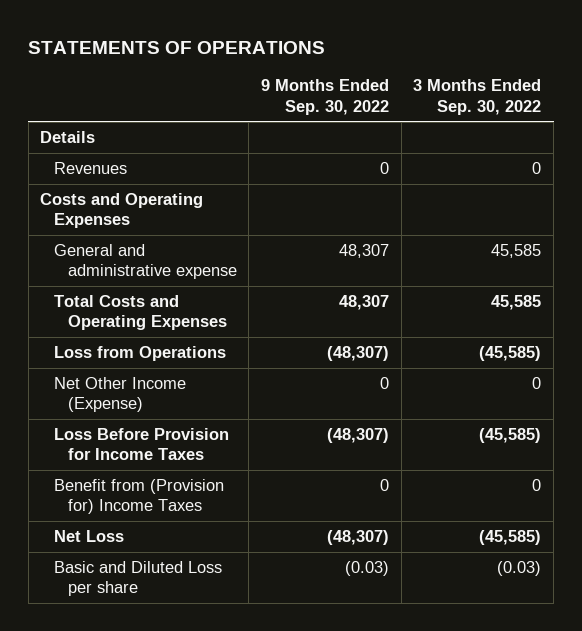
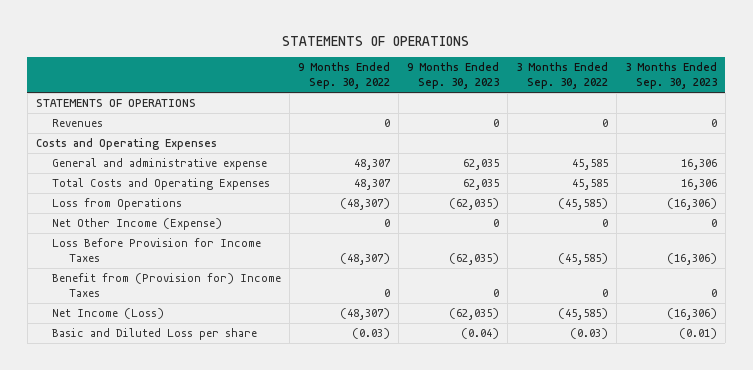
none -> [407,62,500,90] 9 Months Ended Sep. 30, 2023
none -> [624,62,717,90] 3 Months Ended Sep. 30, 2023
[40,131,96,144] Details -> none
none -> [35,99,196,108] STATEMENTS OF OPERATIONS
[53,530,124,543] Net Loss -> [52,308,165,320] Net Income (Loss)

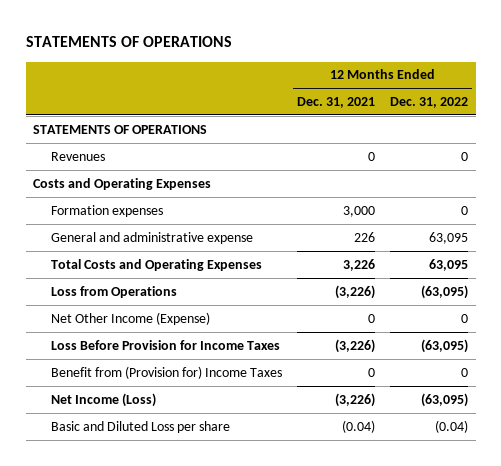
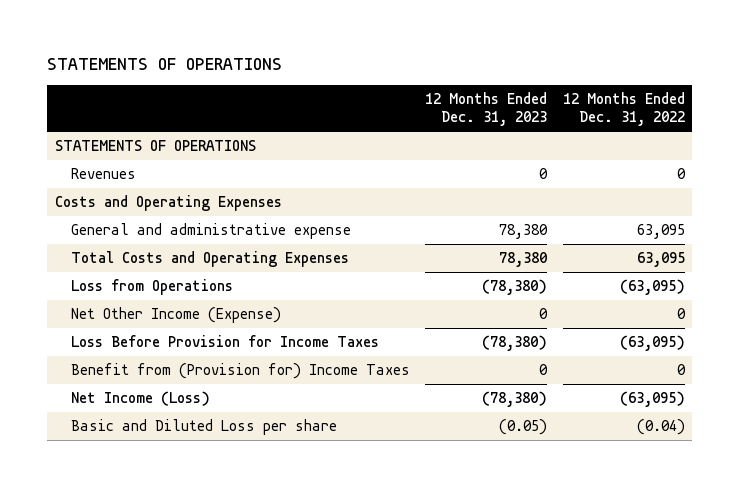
[296,97,375,109] Dec. 31, 2021 -> none
none -> [425,91,548,127] 12 Months Ended Dec. 31, 2023
[50,204,163,217] Formation expenses -> none

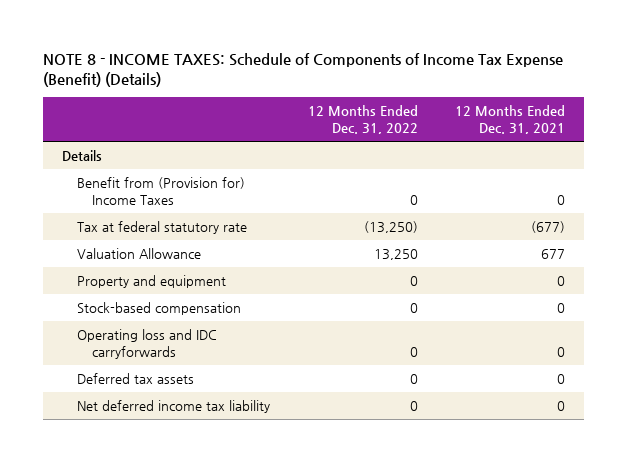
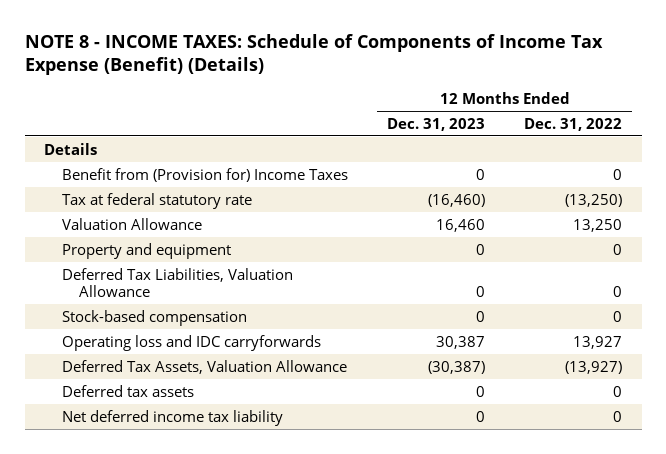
[455,105,566,135] 12 Months Ended Dec. 31, 2021 -> none
none -> [386,117,485,131] Dec. 31, 2023
none -> [61,267,293,298] Deferred Tax Liabilities, Valuation Allowance
[409,346,418,357] 0 -> [573,335,623,349] 13,927
none -> [61,359,347,374] Deferred Tax Assets, Valuation Allowance

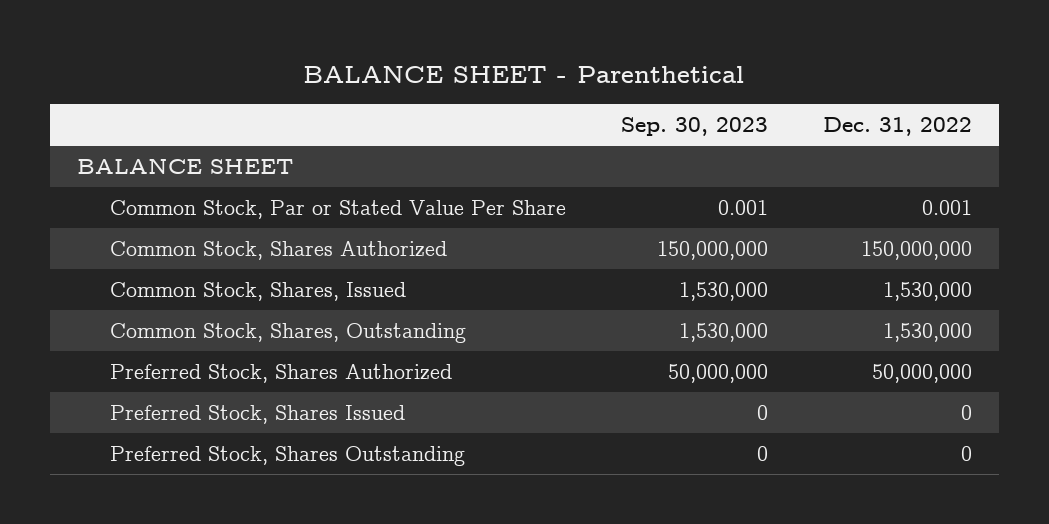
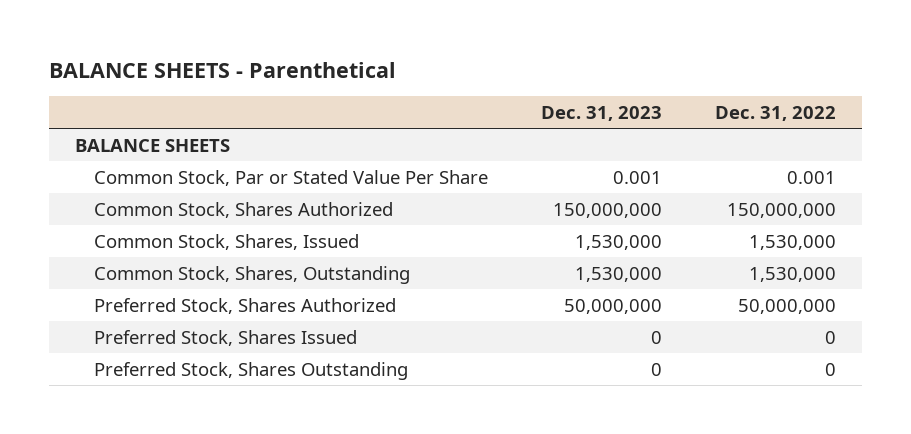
[303,65,745,83] BALANCE SHEET - Parenthetical -> [48,61,396,78] BALANCE SHEETS - Parenthetical
[621,116,769,136] Sep. 30, 2023 -> none
none -> [540,105,662,121] Dec. 31, 2023
[77,158,294,174] BALANCE SHEET -> [75,138,231,152] BALANCE SHEETS

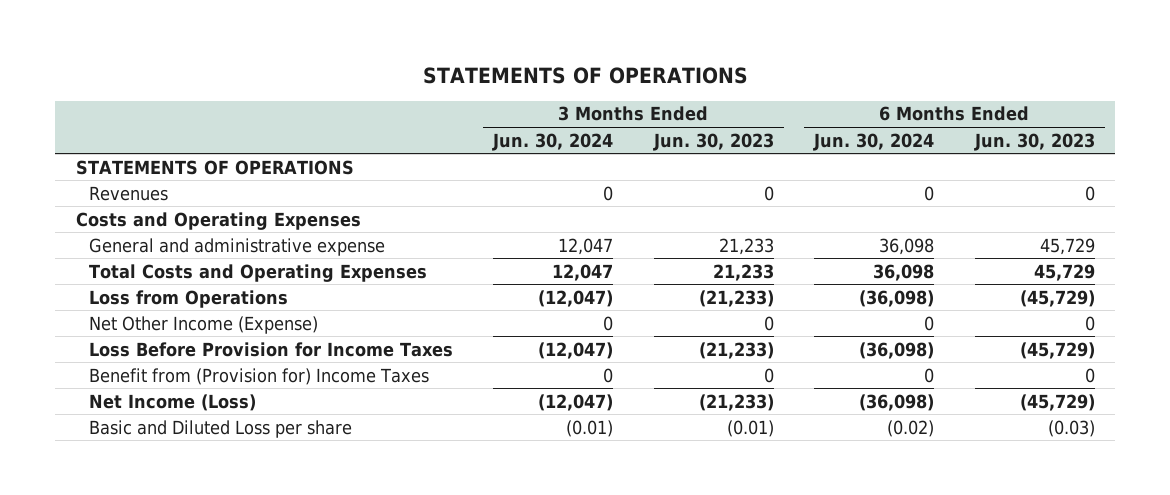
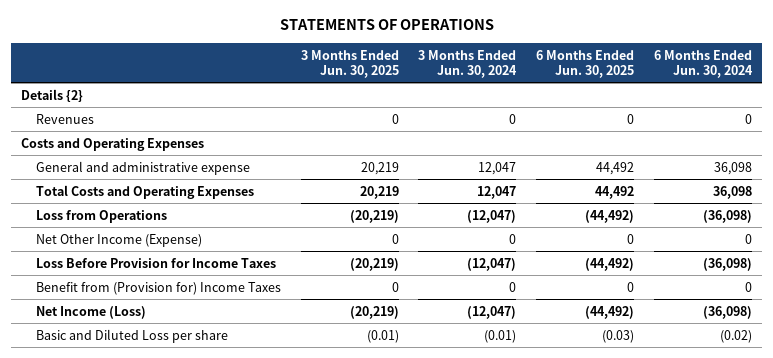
[652,132,774,151] Jun. 30, 2023 -> none
[973,132,1095,151] Jun. 30, 2023 -> none
none -> [300,49,399,78] 3 Months Ended Jun. 30, 2025
none -> [536,49,635,78] 6 Months Ended Jun. 30, 2025
[75,159,354,175] STATEMENTS OF OPERATIONS -> [21,88,84,102] Details {2}

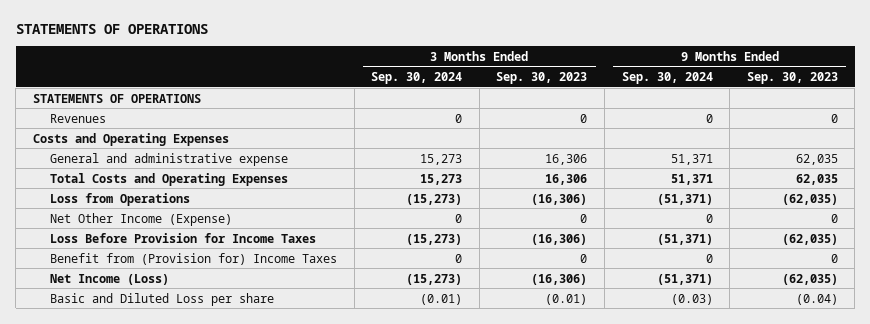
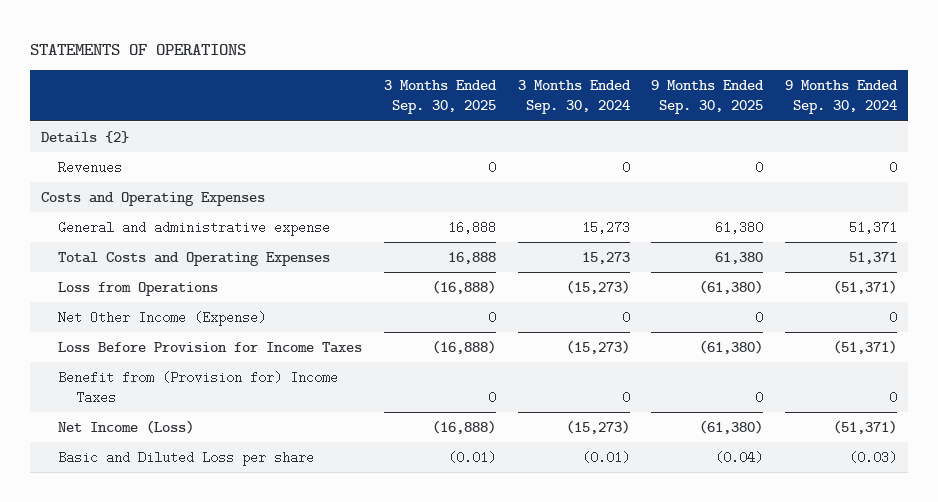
[496,72,588,85] Sep. 30, 2023 -> none
[746,72,838,85] Sep. 30, 2023 -> none
none -> [384,80,498,115] 3 Months Ended Sep. 30, 2025
none -> [651,80,765,115] 9 Months Ended Sep. 30, 2025
[32,93,201,103] STATEMENTS OF OPERATIONS -> [40,130,129,143] Details {2}

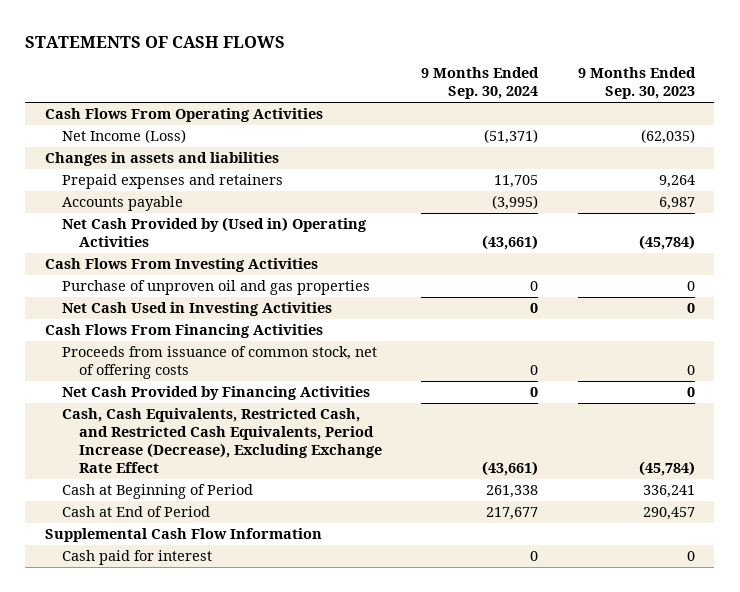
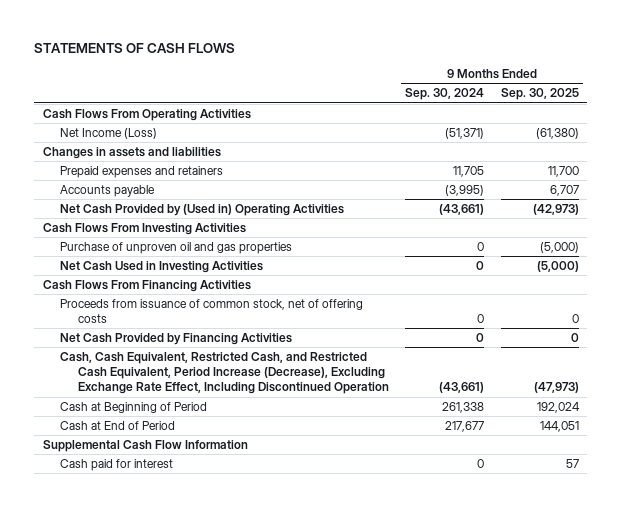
[577,67,696,100] 9 Months Ended Sep. 30, 2023 -> none
none -> [501,88,580,101] Sep. 30, 2025
[62,408,383,474] Cash, Cash Equivalents, Restricted Cash, and Restricted Cash Equivalents, Period Increase (Decrease), Excluding Exchange Rate Effect -> [60,351,389,395] Cash, Cash Equivalent, Restricted Cash, and Restricted Cash Equivalent, Period Increase (Decrease), Excluding Exchange Rate Effect, Including Discontinued Operation

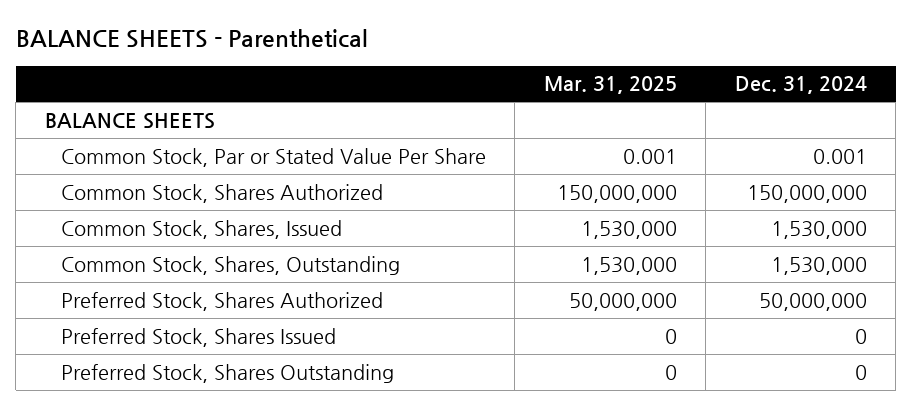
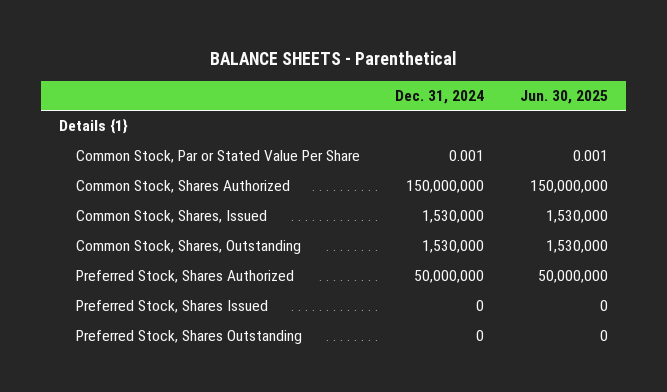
[543,76,677,95] Mar. 31, 2025 -> none
none -> [519,89,608,104] Jun. 30, 2025
[45,112,216,129] BALANCE SHEETS -> [59,118,129,135] Details {1}

